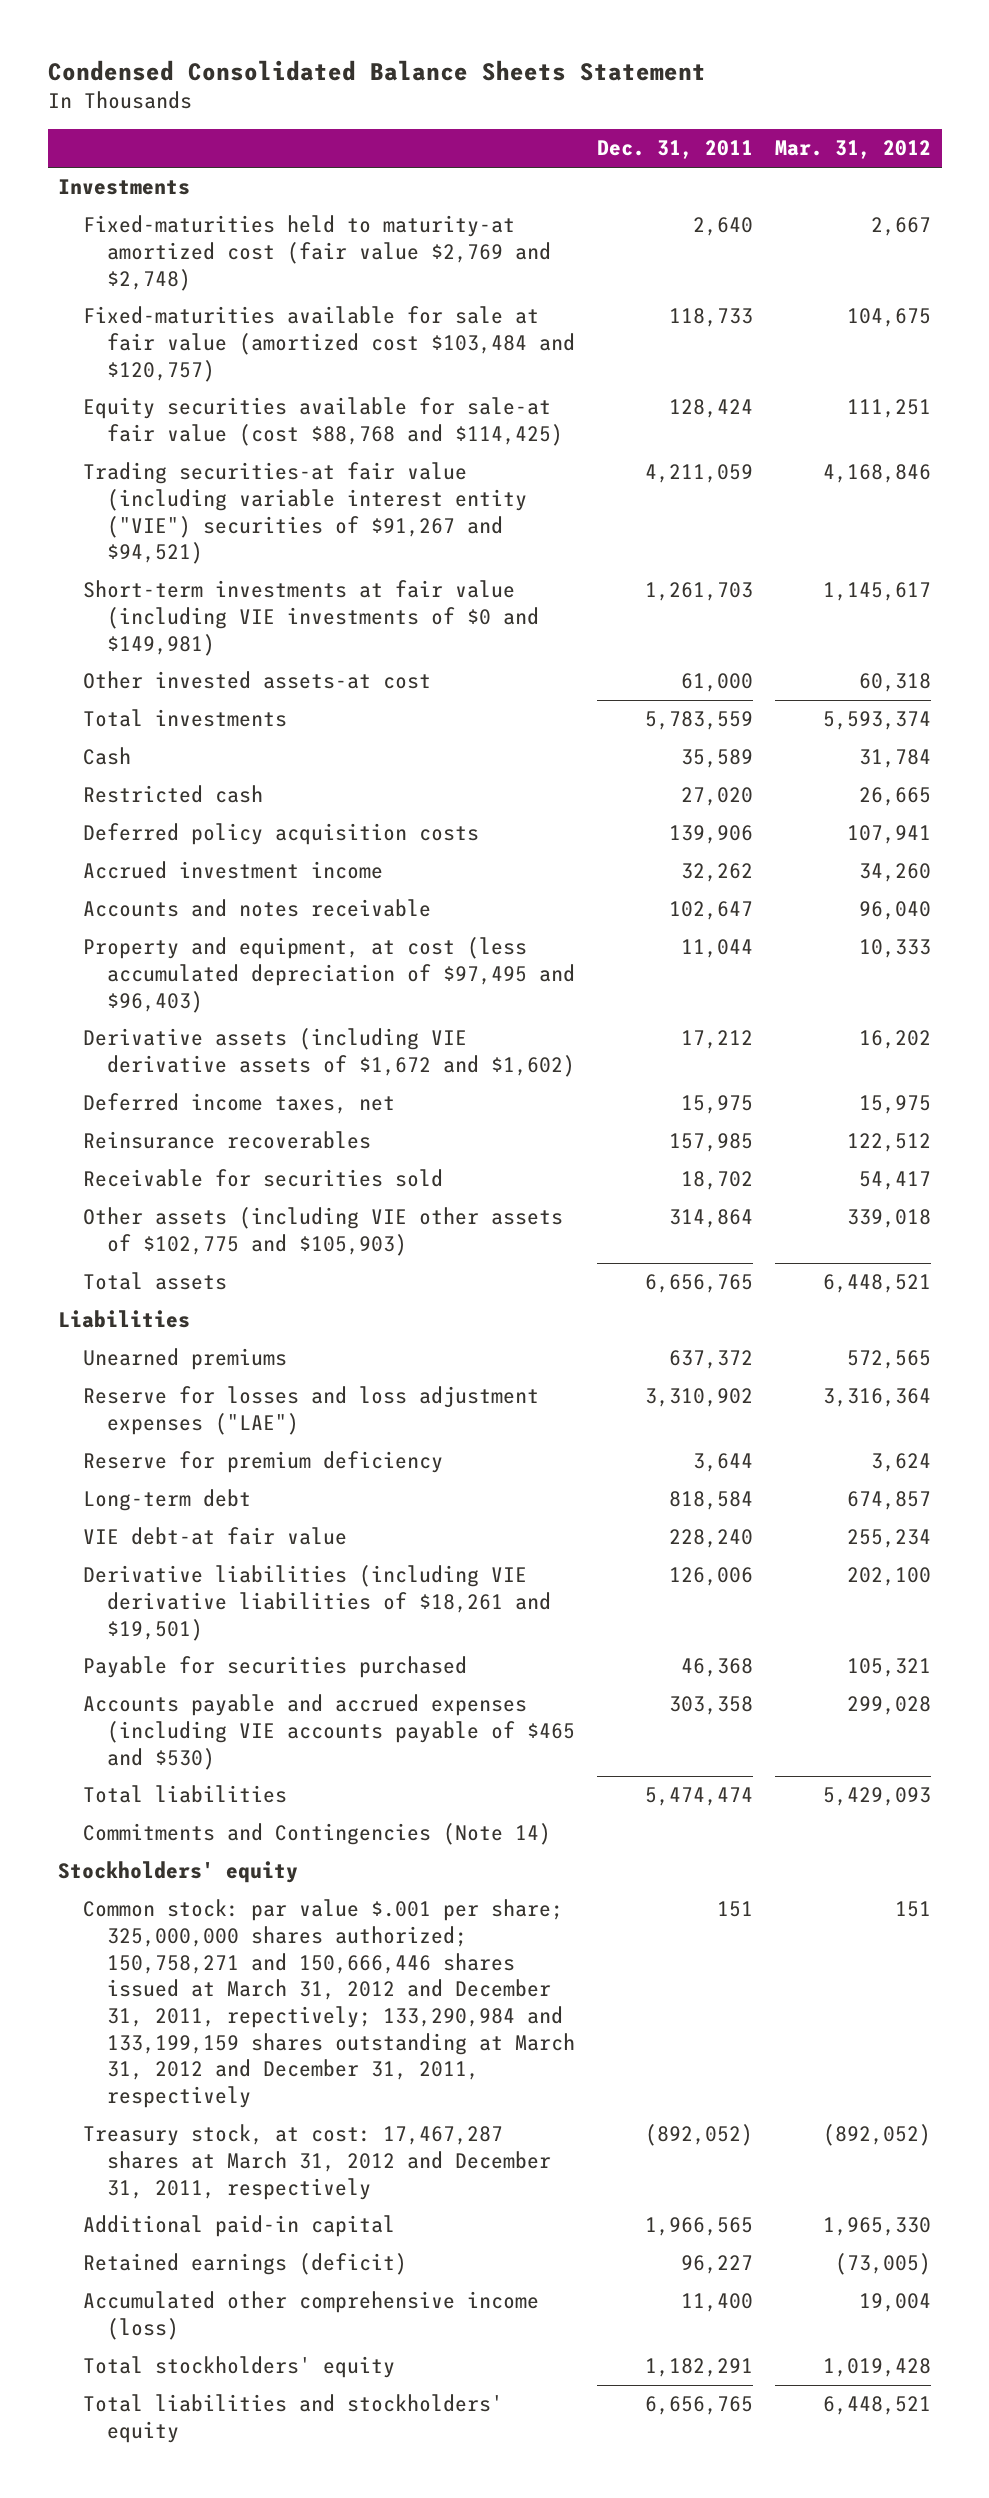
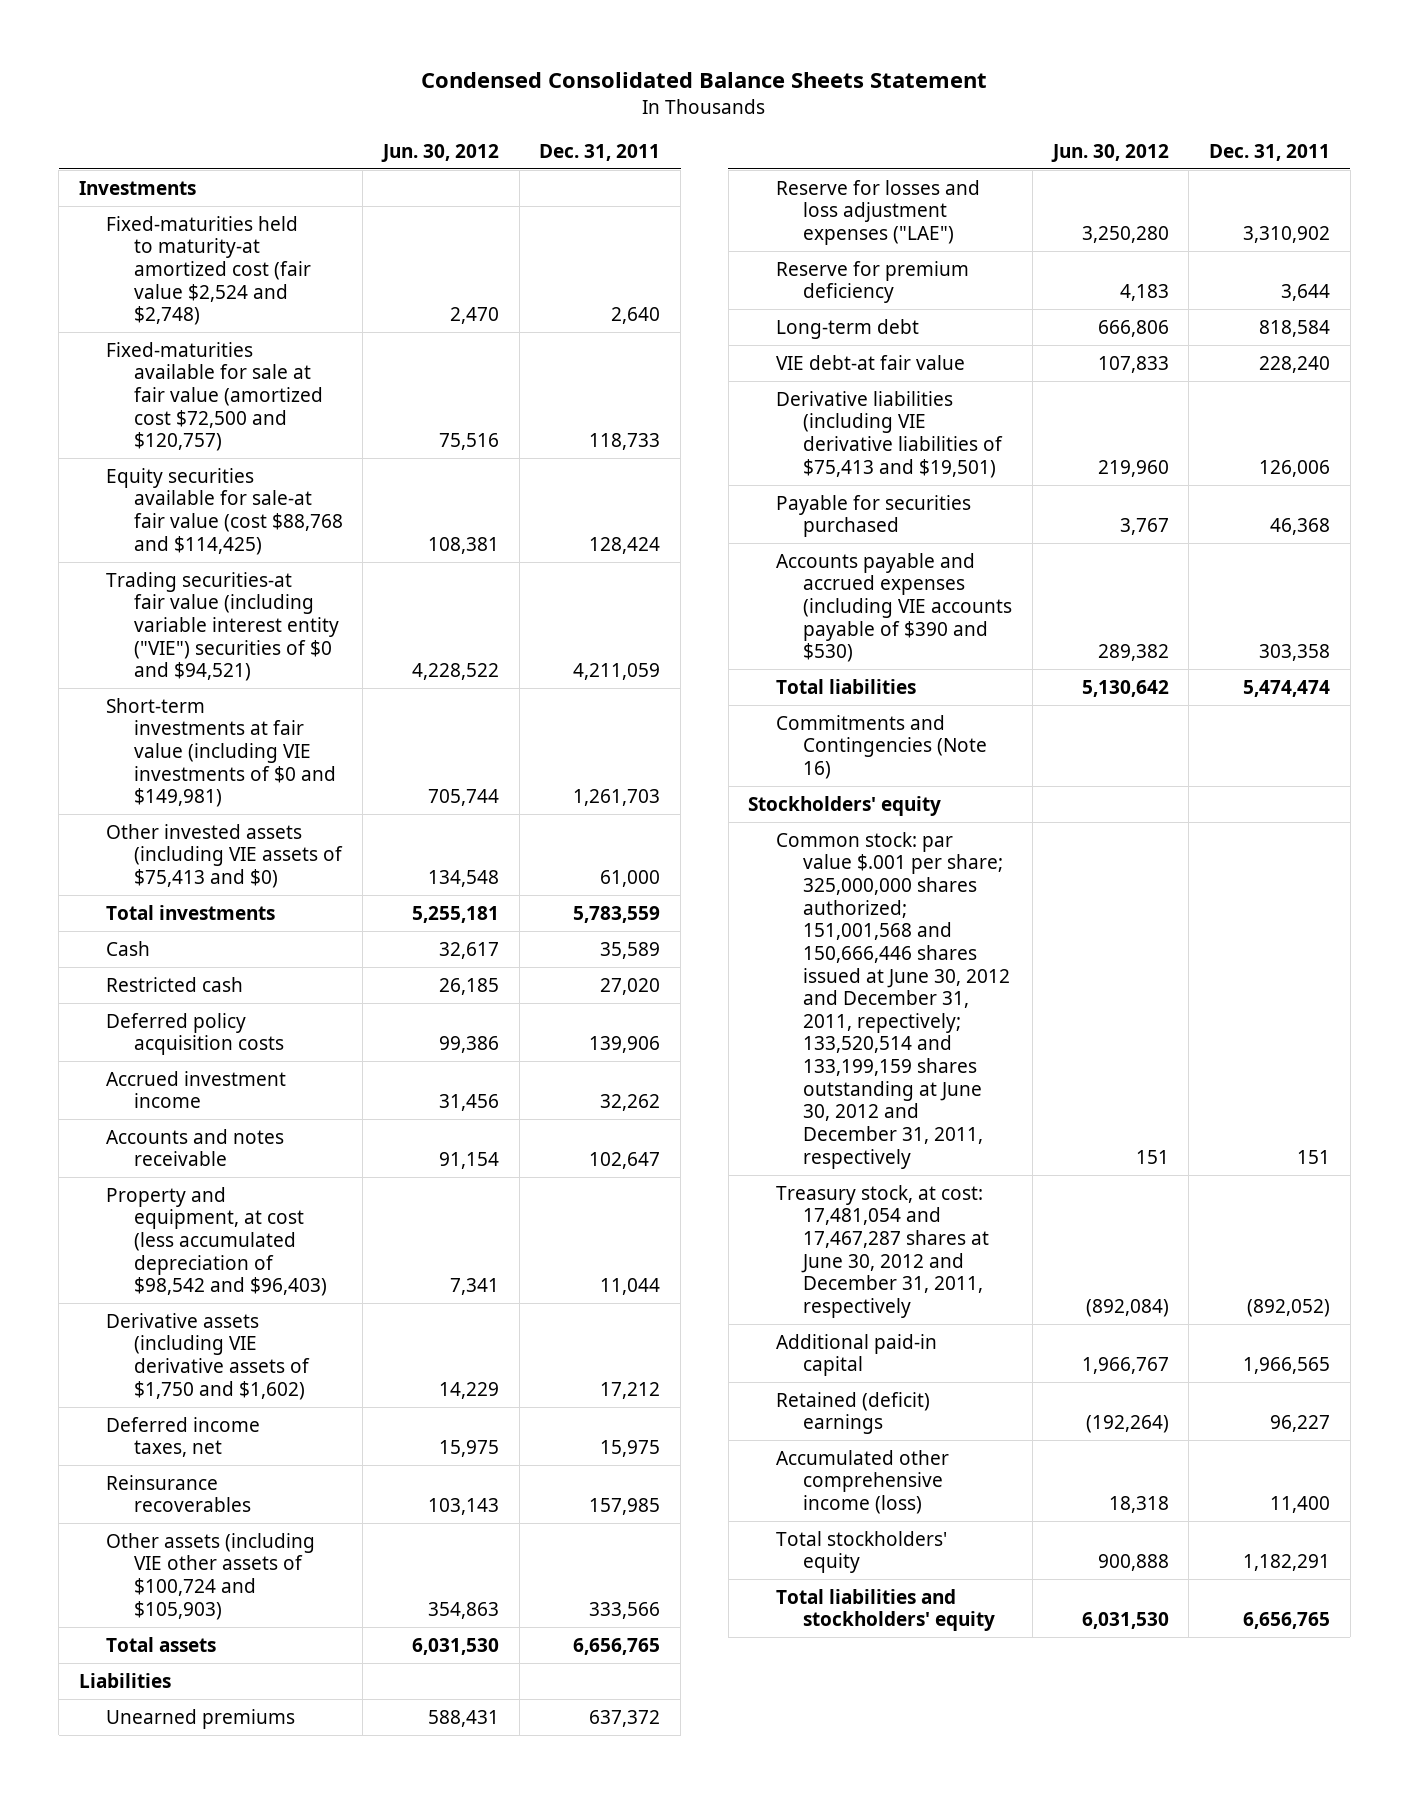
[774,140,931,160] Mar. 31, 2012 -> none
none -> [381,143,500,162] Jun. 30, 2012
[82,215,552,291] Fixed-maturities held to maturity-at amortized cost (fair value $2,769 and $2,748) -> [106,215,311,326] Fixed-maturities held to maturity-at amortized cost (fair value $2,524 and $2,748)
[82,306,576,382] Fixed-maturities available for sale at fair value (amortized cost $103,484 and $120,757) -> [106,341,323,452] Fixed-maturities available for sale at fair value (amortized cost $72,500 and $120,757)
[82,462,528,565] Trading securities-at fair value (including variable interest entity ("VIE") securities of $91,267 and $94,521) -> [106,571,339,682] Trading securities-at fair value (including variable interest entity ("VIE") securities of $0 and $94,521)
[82,671,431,690] Other invested assets-at cost -> none
none -> [106,823,343,889] Other invested assets (including VIE assets of $75,413 and $0)
[82,937,576,1013] Property and equipment, at cost (less accumulated depreciation of $97,495 and $96,403) -> [106,1186,327,1297] Property and equipment, at cost (less accumulated depreciation of $98,542 and $96,403)
[82,1028,576,1077] Derivative assets (including VIE derivative assets of $1,672 and $1,602) -> [106,1312,310,1400] Derivative assets (including VIE derivative assets of $1,750 and $1,602)
[82,1169,443,1188] Receivable for securities sold -> none
[82,1207,563,1256] Other assets (including VIE other assets of $102,775 and $105,903) -> [106,1532,316,1620] Other assets (including VIE other assets of $100,724 and $105,903)
[669,1209,754,1229] 314,864 -> [589,1601,661,1619] 333,566
[82,1565,552,1641] Derivative liabilities (including VIE derivative liabilities of $18,261 and $19,501) -> [775,390,1004,478] Derivative liabilities (including VIE derivative liabilities of $75,413 and $19,501)
[82,1694,576,1770] Accounts payable and accrued expenses (including VIE accounts payable of $465 and $530) -> [775,552,1013,663] Accounts payable and accrued expenses (including VIE accounts payable of $390 and $530)
[82,1823,551,1846] Commitments and Contingencies (Note 14) -> [775,714,988,780] Commitments and Contingencies (Note 16)
[82,1899,576,2109] Common stock: par value $.001 per share; 325,000,000 shares authorized; 150,758,271 and 150,666,446 shares issued at March 31, 2012 and December 31, 2011, repectively; 133,290,984 and 133,199,159 shares outstanding at March 31, 2012 and December 31, 2011, respectively -> [775,831,1011,1169] Common stock: par value $.001 per share; 325,000,000 shares authorized; 151,001,568 and 150,666,446 shares issued at June 30, 2012 and December 31, 2011, repectively; 133,520,514 and 133,199,159 shares outstanding at June 30, 2012 and December 31, 2011, respectively
[82,2124,552,2200] Treasury stock, at cost: 17,467,287 shares at March 31, 2012 and December 31, 2011, respectively -> [775,1184,990,1318] Treasury stock, at cost: 17,481,054 and 17,467,287 shares at June 30, 2012 and December 31, 2011, respectively
[82,2253,407,2276] Retained earnings (deficit) -> [775,1391,930,1435] Retained (deficit) earnings

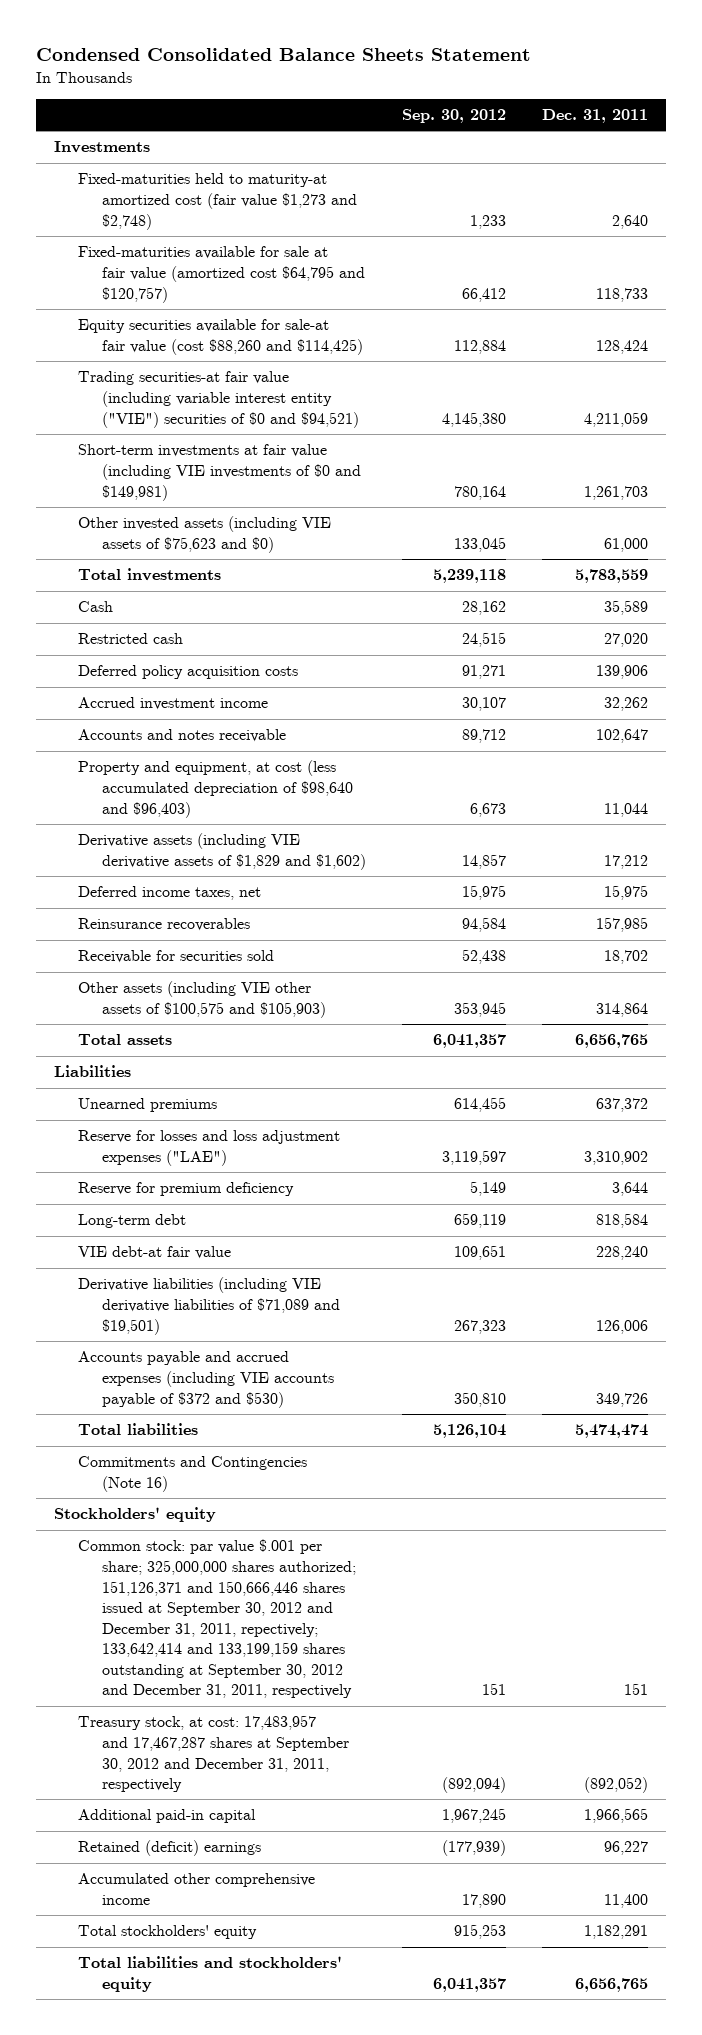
[381,143,500,162] Jun. 30, 2012 -> none
none -> [402,109,507,124] Sep. 30, 2012
[106,215,311,326] Fixed-maturities held to maturity-at amortized cost (fair value $2,524 and $2,748) -> [78,173,358,230] Fixed-maturities held to maturity-at amortized cost (fair value $1,273 and $2,748)
[106,341,323,452] Fixed-maturities available for sale at fair value (amortized cost $72,500 and $120,757) -> [78,246,366,303] Fixed-maturities available for sale at fair value (amortized cost $64,795 and $120,757)
[106,467,343,555] Equity securities available for sale-at fair value (cost $88,768 and $114,425) -> [78,319,364,355] Equity securities available for sale-at fair value (cost $88,260 and $114,425)
[106,823,343,889] Other invested assets (including VIE assets of $75,413 and $0) -> [78,516,332,553] Other invested assets (including VIE assets of $75,623 and $0)
[106,1186,327,1297] Property and equipment, at cost (less accumulated depreciation of $98,542 and $96,403) -> [78,760,354,818] Property and equipment, at cost (less accumulated depreciation of $98,640 and $96,403)
[106,1312,310,1400] Derivative assets (including VIE derivative assets of $1,750 and $1,602) -> [78,833,367,870] Derivative assets (including VIE derivative assets of $1,829 and $1,602)
none -> [78,950,275,964] Receivable for securities sold
[106,1532,316,1620] Other assets (including VIE other assets of $100,724 and $105,903) -> [78,981,327,1018] Other assets (including VIE other assets of $100,575 and $105,903)
[589,1601,661,1619] 333,566 -> [596,1002,649,1017] 314,864
[775,494,971,538] Payable for securities purchased -> none
[775,390,1004,478] Derivative liabilities (including VIE derivative liabilities of $75,413 and $19,501) -> [78,1277,341,1335] Derivative liabilities (including VIE derivative liabilities of $71,089 and $19,501)
[775,552,1013,663] Accounts payable and accrued expenses (including VIE accounts payable of $390 and $530) -> [78,1351,335,1408] Accounts payable and accrued expenses (including VIE accounts payable of $372 and $530)
[1259,644,1331,662] 303,358 -> [596,1392,649,1407] 349,726
[775,831,1011,1169] Common stock: par value $.001 per share; 325,000,000 shares authorized; 151,001,568 and 150,666,446 shares issued at June 30, 2012 and December 31, 2011, repectively; 133,520,514 and 133,199,159 shares outstanding at June 30, 2012 and December 31, 2011, respectively -> [78,1539,357,1699] Common stock: par value $.001 per share; 325,000,000 shares authorized; 151,126,371 and 150,666,446 shares issued at September 30, 2012 and December 31, 2011, repectively; 133,642,414 and 133,199,159 shares outstanding at September 30, 2012 and December 31, 2011, respectively
[775,1184,990,1318] Treasury stock, at cost: 17,481,054 and 17,467,287 shares at June 30, 2012 and December 31, 2011, respectively -> [78,1715,350,1793] Treasury stock, at cost: 17,483,957 and 17,467,287 shares at September 30, 2012 and December 31, 2011, respectively
[775,1449,949,1515] Accumulated other comprehensive income (loss) -> [78,1873,316,1905] Accumulated other comprehensive income

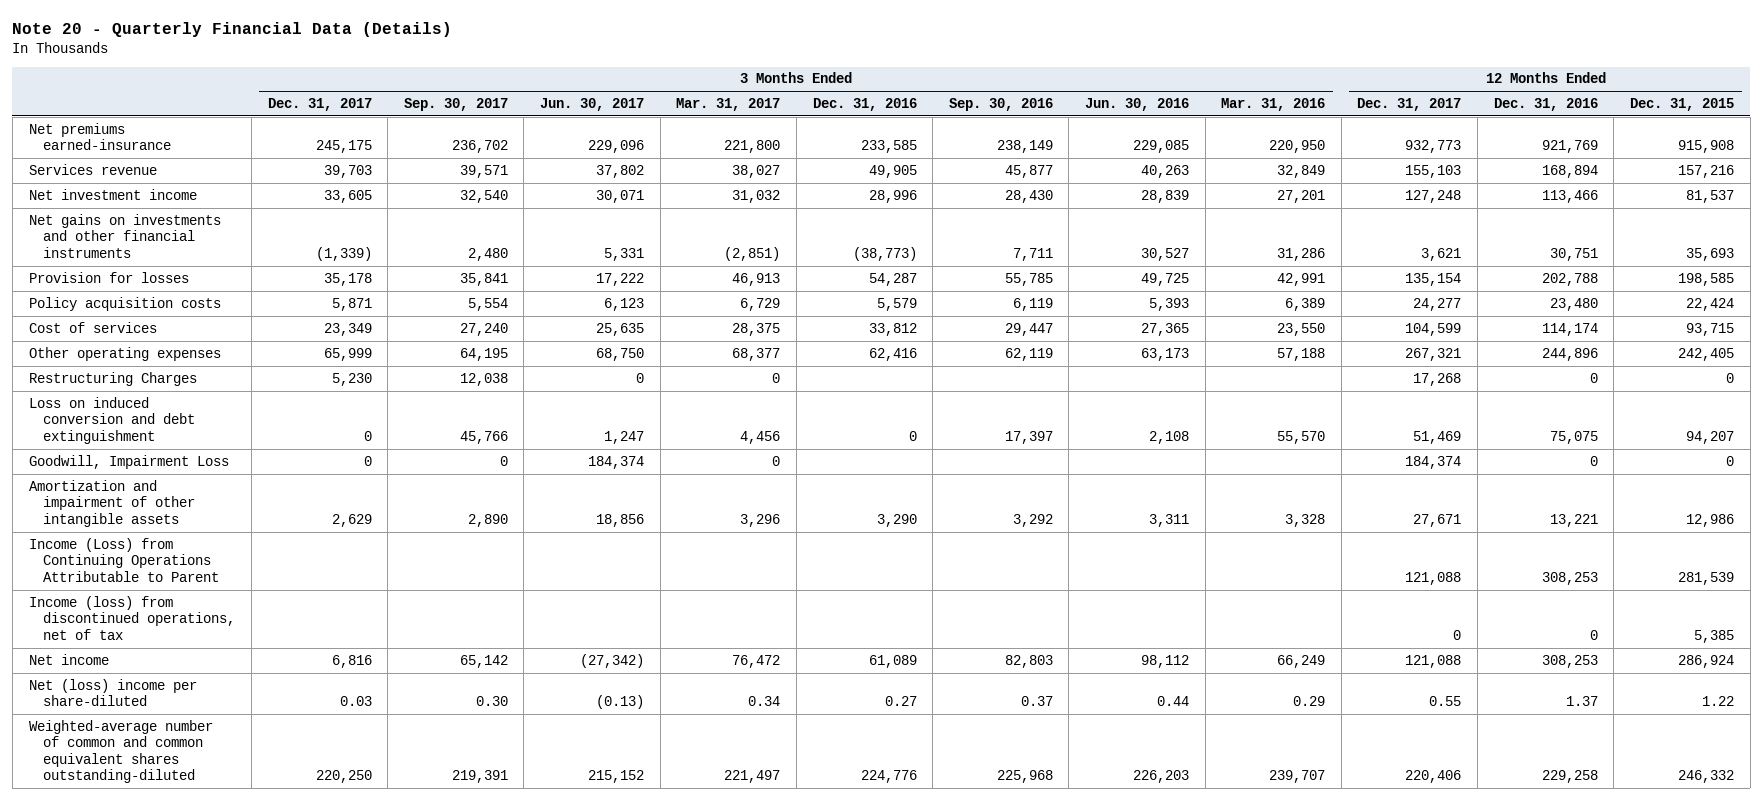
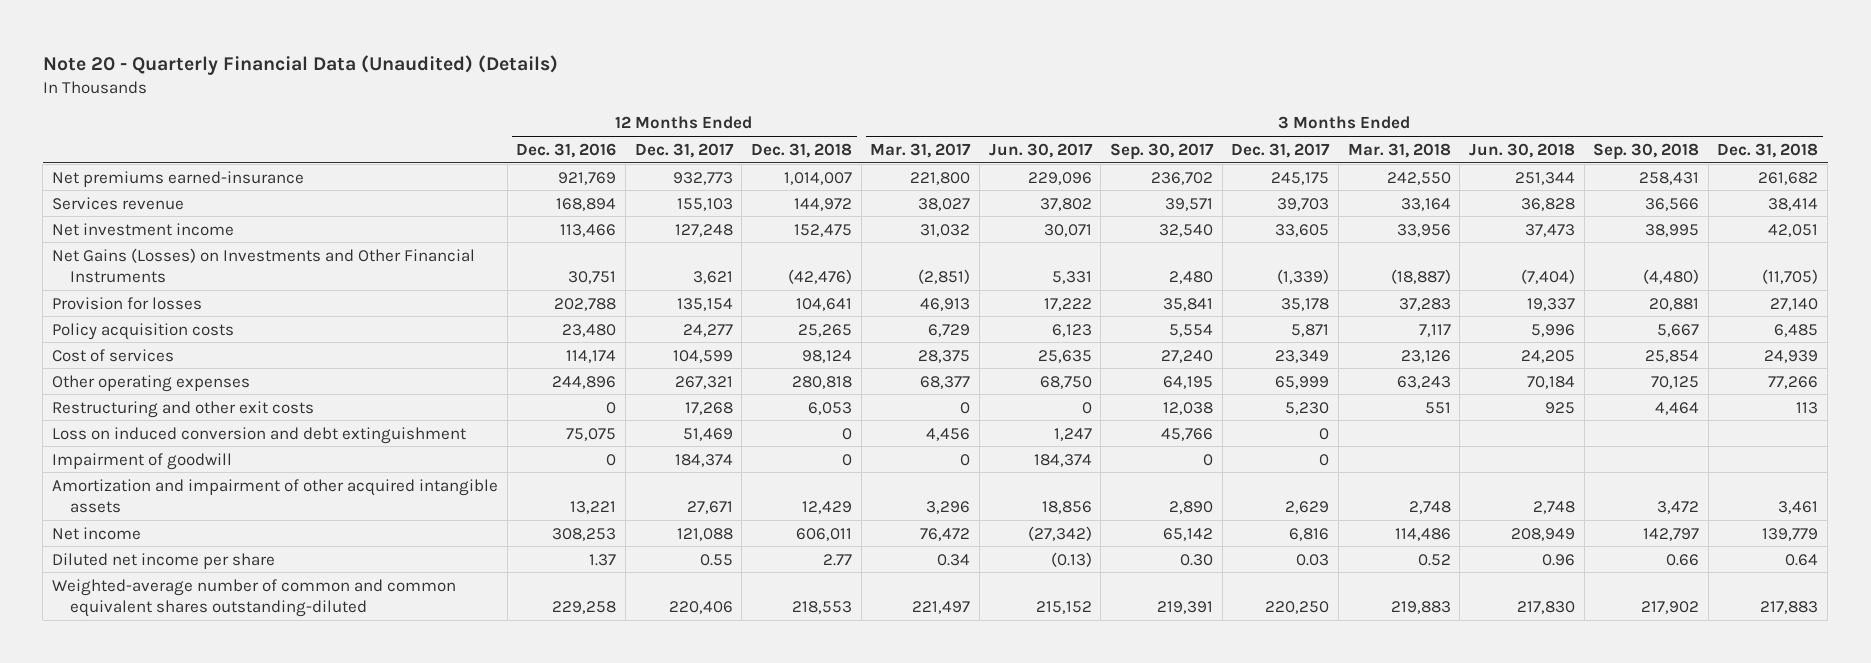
[12,21,453,37] Note 20 - Quarterly Financial Data (Details) -> [42,54,558,75] Note 20 - Quarterly Financial Data (Unaudited) (Details)
[812,98,917,112] Dec. 31, 2016 -> none
[948,98,1053,112] Sep. 30, 2016 -> none
[1084,98,1189,112] Jun. 30, 2016 -> none
[1221,98,1326,112] Mar. 31, 2016 -> none
[1629,98,1734,112] Dec. 31, 2015 -> none
none -> [751,142,853,158] Dec. 31, 2018
none -> [1347,142,1451,158] Mar. 31, 2018
none -> [1468,142,1575,158] Jun. 30, 2018
none -> [1593,142,1700,160] Sep. 30, 2018
none -> [1717,142,1819,158] Dec. 31, 2018
[28,213,221,258] Net gains on investments and other financial instruments -> [52,247,476,284] Net Gains (Losses) on Investments and Other Financial Instruments
[28,371,197,386] Restructuring Charges -> [52,400,315,418] Restructuring and other exit costs
[28,537,220,582] Income (Loss) from Continuing Operations Attributable to Parent -> none
[28,595,236,640] Income (loss) from discontinued operations, net of tax -> none
[28,454,229,469] Goodwill, Impairment Loss -> [52,452,233,470] Impairment of goodwill
[28,479,196,527] Amortization and impairment of other intangible assets -> [52,478,499,514] Amortization and impairment of other acquired intangible assets
[28,678,197,707] Net (loss) income per share-diluted -> [52,552,276,569] Diluted net income per share

